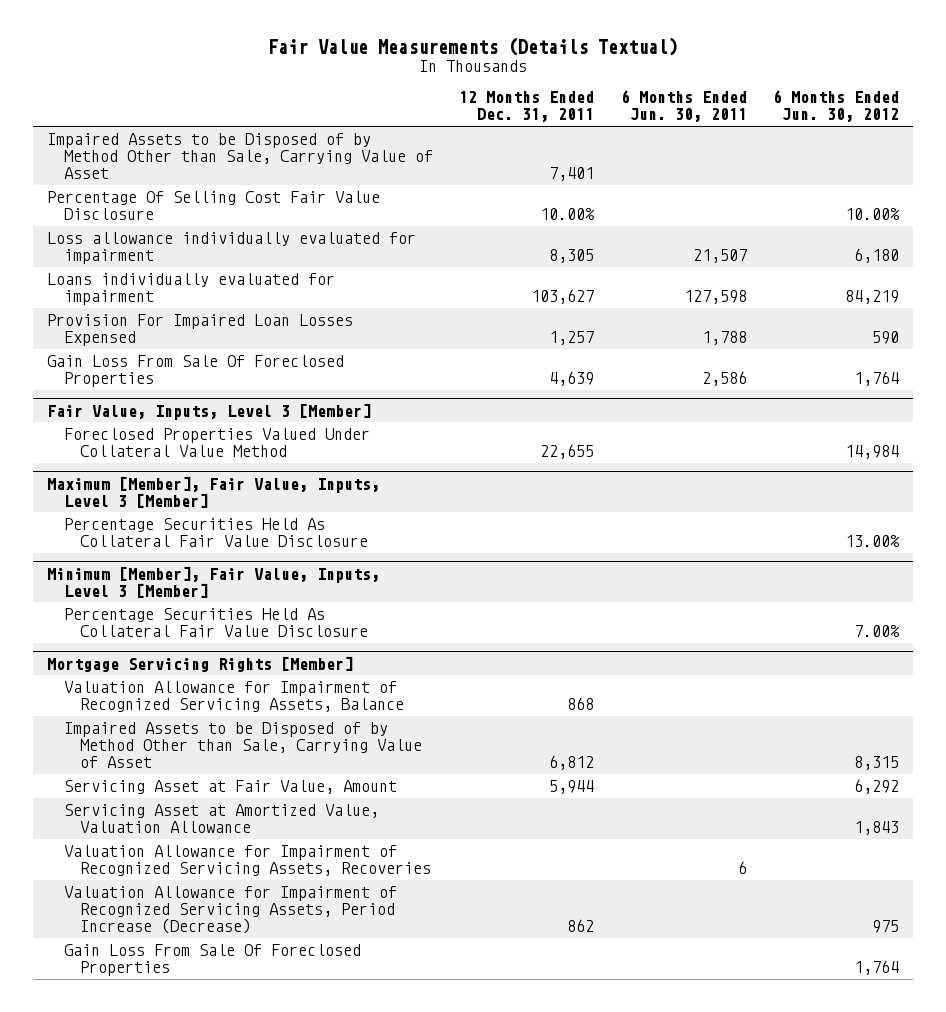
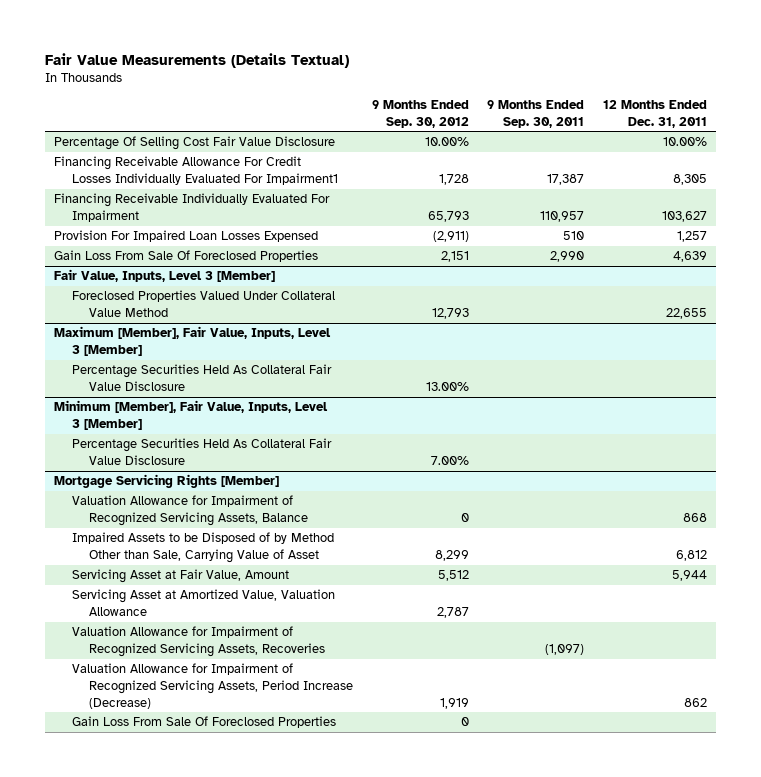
[620,90,747,123] 6 Months Ended Jun. 30, 2011 -> none
[773,90,900,123] 6 Months Ended Jun. 30, 2012 -> none
none -> [371,100,469,128] 9 Months Ended Sep. 30, 2012
none -> [487,100,585,128] 9 Months Ended Sep. 30, 2011
[46,132,433,180] Impaired Assets to be Disposed of by Method Other than Sale, Carrying Value of Asset -> none
[46,231,416,265] Loss allowance individually evaluated for impairment -> [54,156,338,185] Financing Receivable Allowance For Credit Losses Individually Evaluated For Impairment1
[46,272,335,306] Loans individually evaluated for impairment -> [54,193,331,222] Financing Receivable Individually Evaluated For Impairment

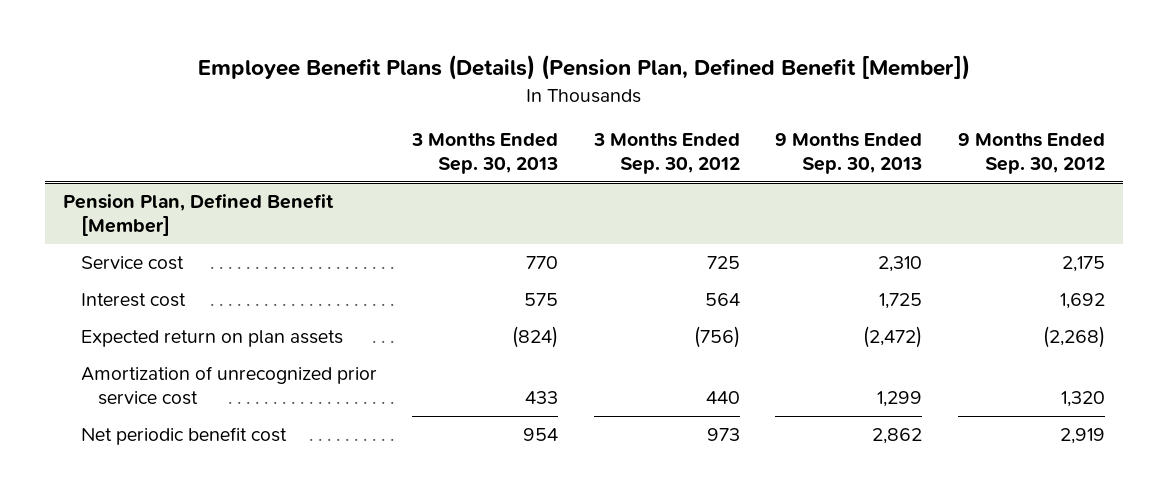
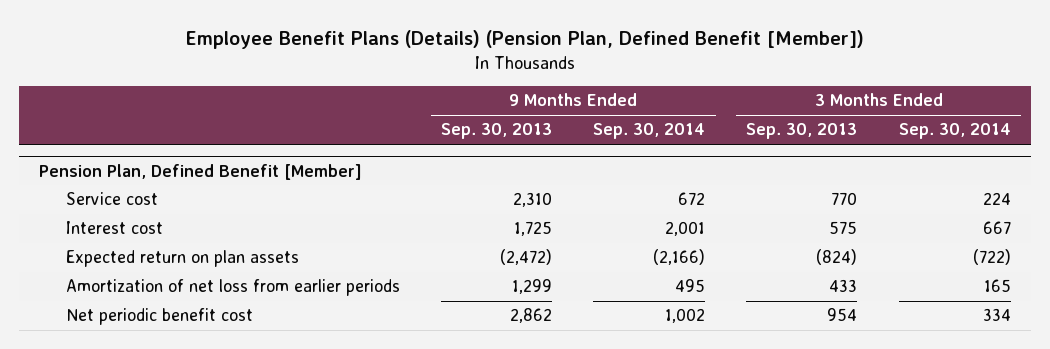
[592,133,740,175] 3 Months Ended Sep. 30, 2012 -> none
[957,133,1105,175] 9 Months Ended Sep. 30, 2012 -> none
none -> [593,123,706,140] Sep. 30, 2014
none -> [898,123,1011,140] Sep. 30, 2014
[80,365,377,405] Amortization of unrecognized prior service cost -> [66,279,401,297] Amortization of net loss from earlier periods

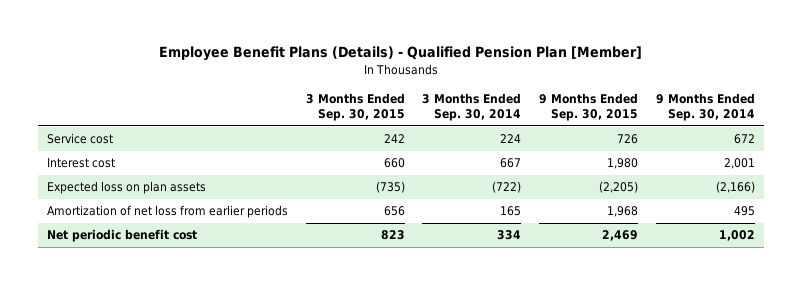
[185,30,864,50] Employee Benefit Plans (Details) (Pension Plan, Defined Benefit [Member]) -> [158,46,642,62] Employee Benefit Plans (Details) - Qualified Pension Plan [Member]
[441,123,553,140] Sep. 30, 2013 -> none
[746,123,858,140] Sep. 30, 2013 -> none
none -> [305,92,405,122] 3 Months Ended Sep. 30, 2015
none -> [539,92,639,122] 9 Months Ended Sep. 30, 2015
[39,163,363,180] Pension Plan, Defined Benefit [Member] -> none
[66,250,300,268] Expected return on plan assets -> [47,181,207,195] Expected loss on plan assets

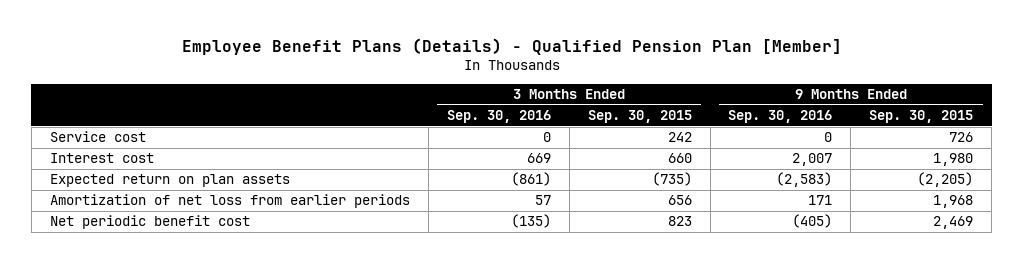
[422,92,522,122] 3 Months Ended Sep. 30, 2014 -> none
[655,92,755,122] 9 Months Ended Sep. 30, 2014 -> none
none -> [446,110,551,124] Sep. 30, 2016
none -> [728,110,833,124] Sep. 30, 2016
[47,181,207,195] Expected loss on plan assets -> [49,174,290,188] Expected return on plan assets

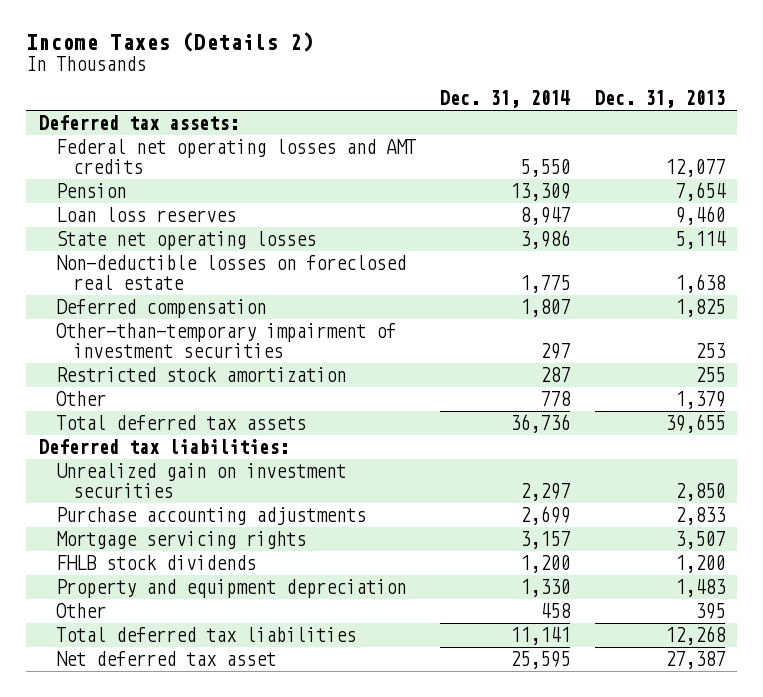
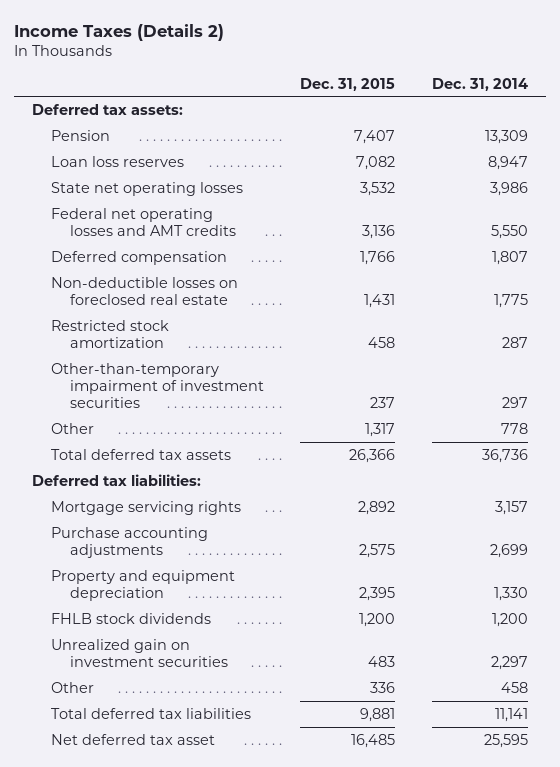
[594,90,725,109] Dec. 31, 2013 -> none
none -> [300,77,396,91] Dec. 31, 2015
[55,139,416,174] Federal net operating losses and AMT credits -> [51,207,237,237] Federal net operating losses and AMT credits
[55,255,406,290] Non-deductible losses on foreclosed real estate -> [51,276,239,306] Non-deductible losses on foreclosed real estate
[55,323,396,358] Other-than-temporary impairment of investment securities -> [51,362,265,409] Other-than-temporary impairment of investment securities
[55,507,366,526] Purchase accounting adjustments -> [51,526,209,559] Purchase accounting adjustments
[55,555,256,571] FHLB stock dividends -> [51,612,212,624] FHLB stock dividends
[55,463,346,498] Unrealized gain on investment securities -> [51,638,229,668] Unrealized gain on investment securities

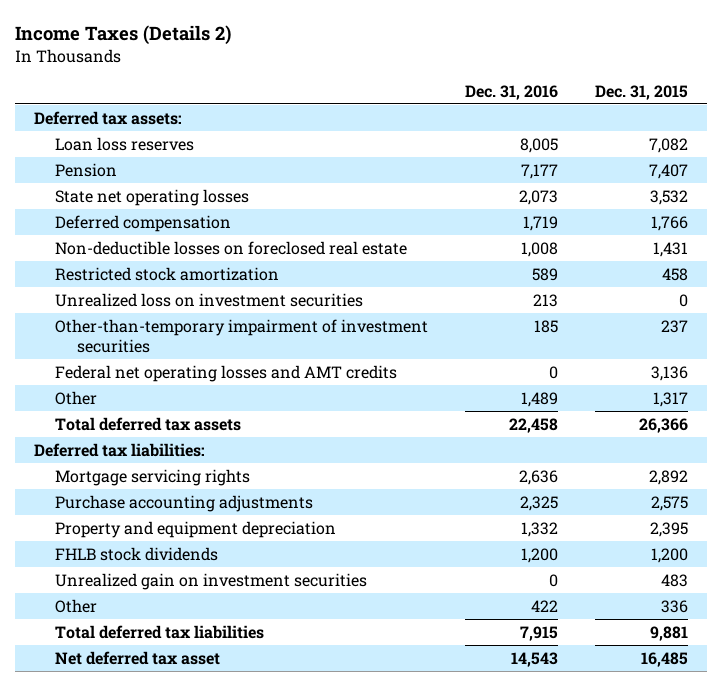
[431,77,528,91] Dec. 31, 2014 -> none
none -> [465,84,559,100] Dec. 31, 2016
[51,129,111,141] Pension -> [55,162,118,177] Pension
none -> [55,292,364,307] Unrealized loss on investment securities
[51,207,237,237] Federal net operating losses and AMT credits -> [55,364,398,382] Federal net operating losses and AMT credits

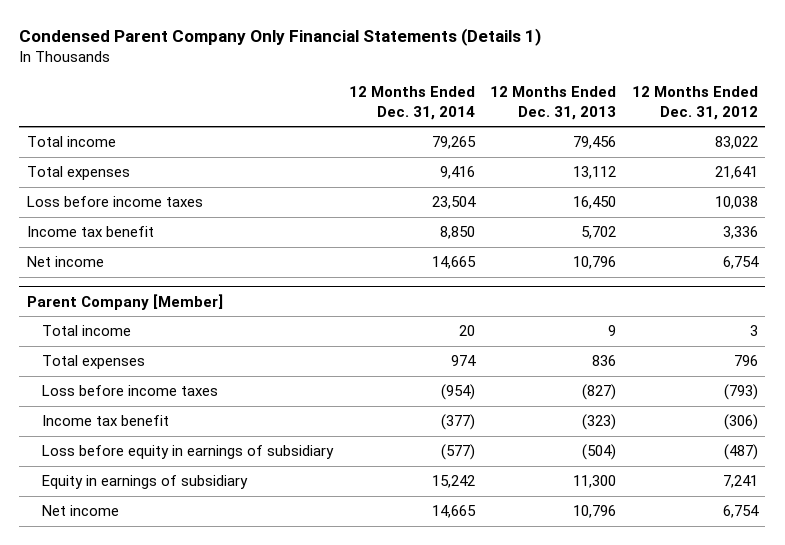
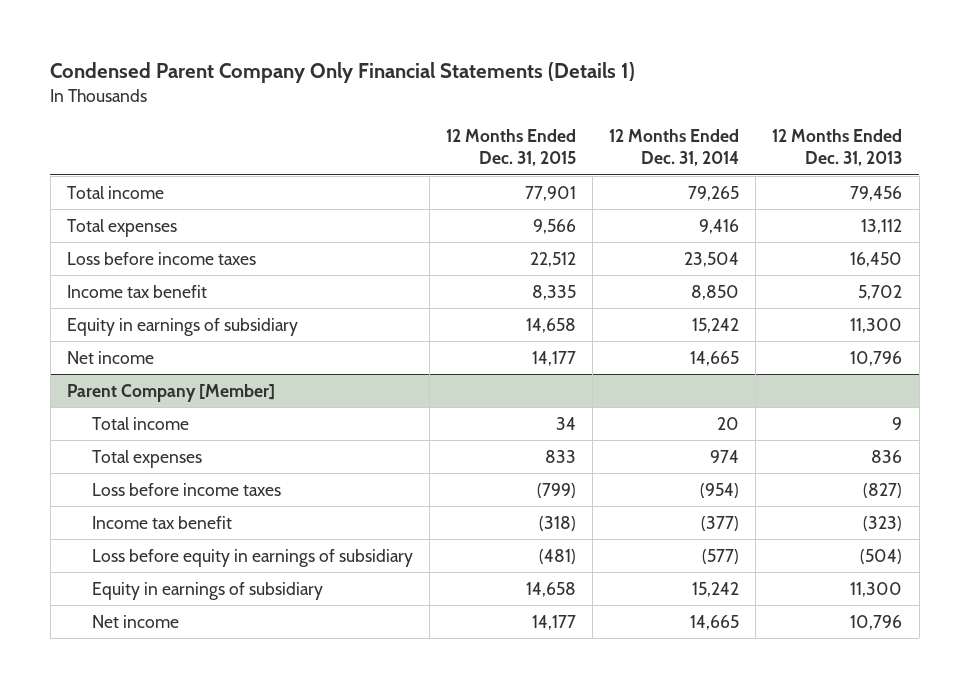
[631,86,758,120] 12 Months Ended Dec. 31, 2012 -> none
none -> [445,129,576,167] 12 Months Ended Dec. 31, 2015
none -> [66,317,298,336] Equity in earnings of subsidiary

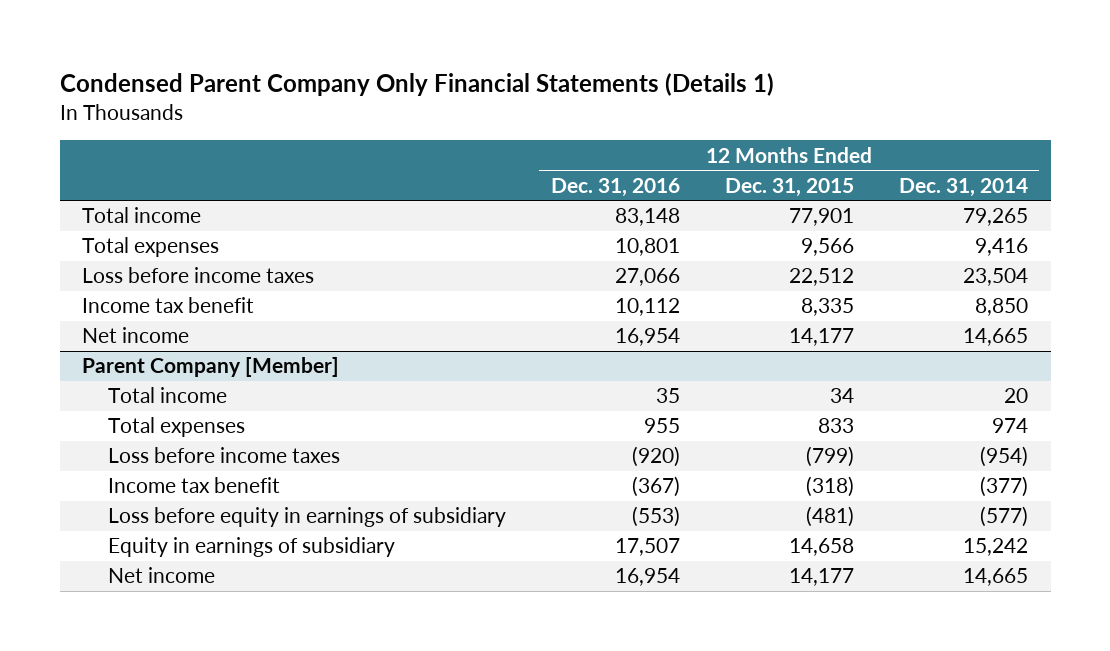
[772,129,903,167] 12 Months Ended Dec. 31, 2013 -> none
none -> [550,177,680,197] Dec. 31, 2016
[66,317,298,336] Equity in earnings of subsidiary -> none

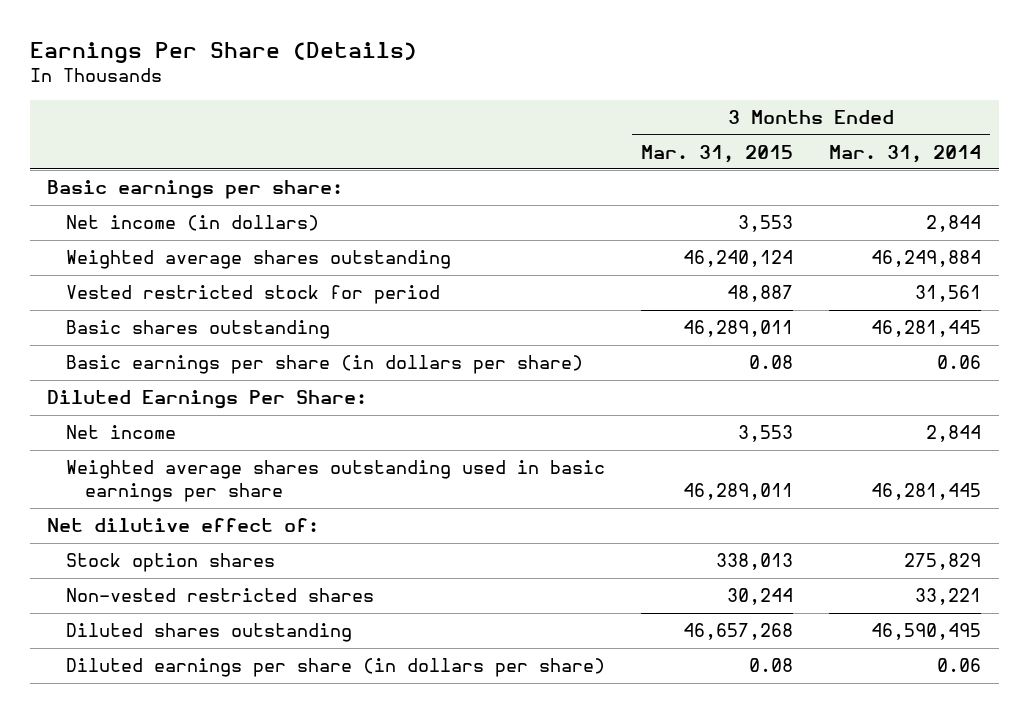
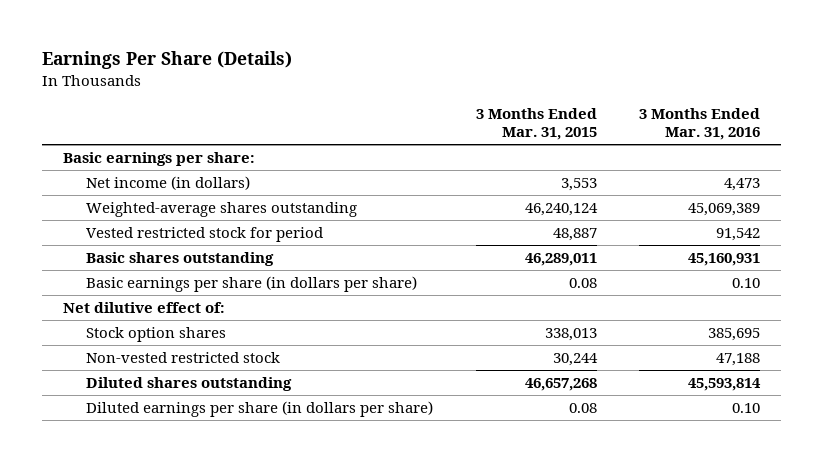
[829,144,982,163] Mar. 31, 2014 -> none
none -> [638,107,760,140] 3 Months Ended Mar. 31, 2016
[66,250,452,270] Weighted average shares outstanding -> [86,202,358,218] Weighted-average shares outstanding
[47,390,368,410] Diluted Earnings Per Share: -> none
[66,425,177,440] Net income -> none
[66,460,606,503] Weighted average shares outstanding used in basic earnings per share -> none
[66,588,375,603] Non-vested restricted shares -> [86,352,281,364] Non-vested restricted stock

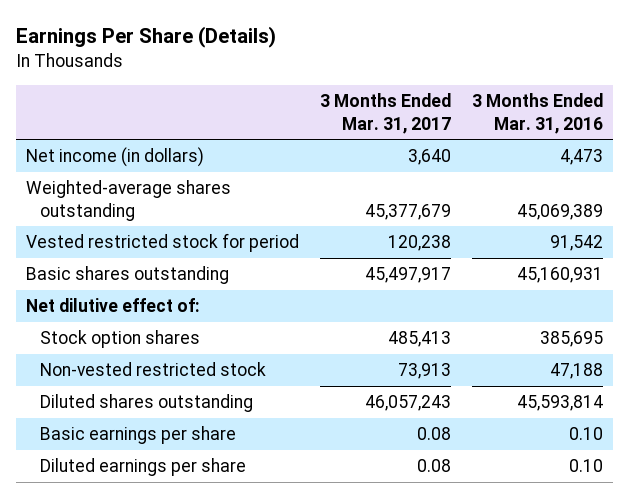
[475,107,597,140] 3 Months Ended Mar. 31, 2015 -> none
none -> [320,93,452,134] 3 Months Ended Mar. 31, 2017
[62,152,255,167] Basic earnings per share: -> none
[86,276,418,293] Basic earnings per share (in dollars per share) -> none
none -> [39,426,236,445] Basic earnings per share
[86,401,434,418] Diluted earnings per share (in dollars per share) -> [39,458,246,477] Diluted earnings per share

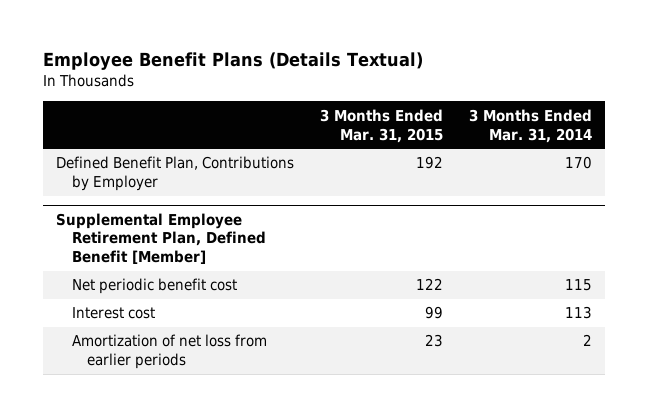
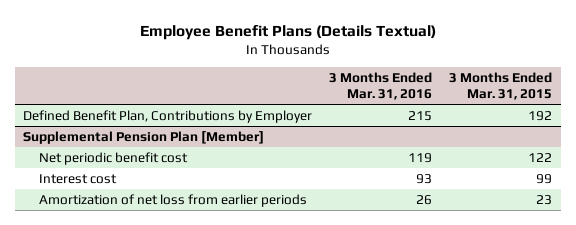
[469,108,593,143] 3 Months Ended Mar. 31, 2014 -> none
none -> [329,72,433,101] 3 Months Ended Mar. 31, 2016
[55,212,266,265] Supplemental Employee Retirement Plan, Defined Benefit [Member] -> [23,130,265,144] Supplemental Pension Plan [Member]

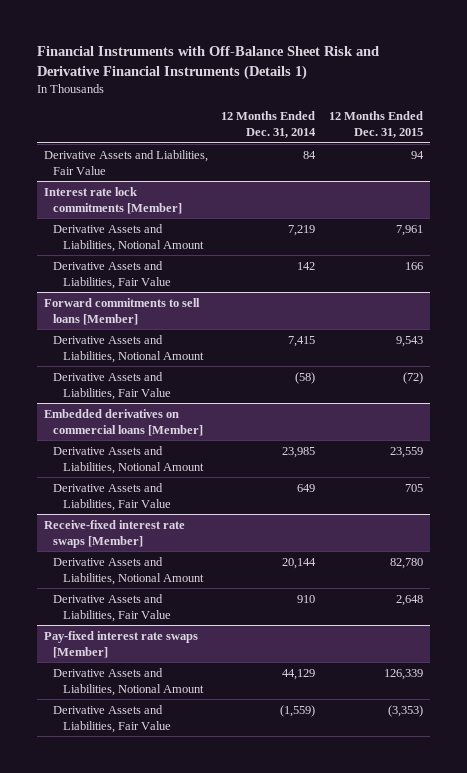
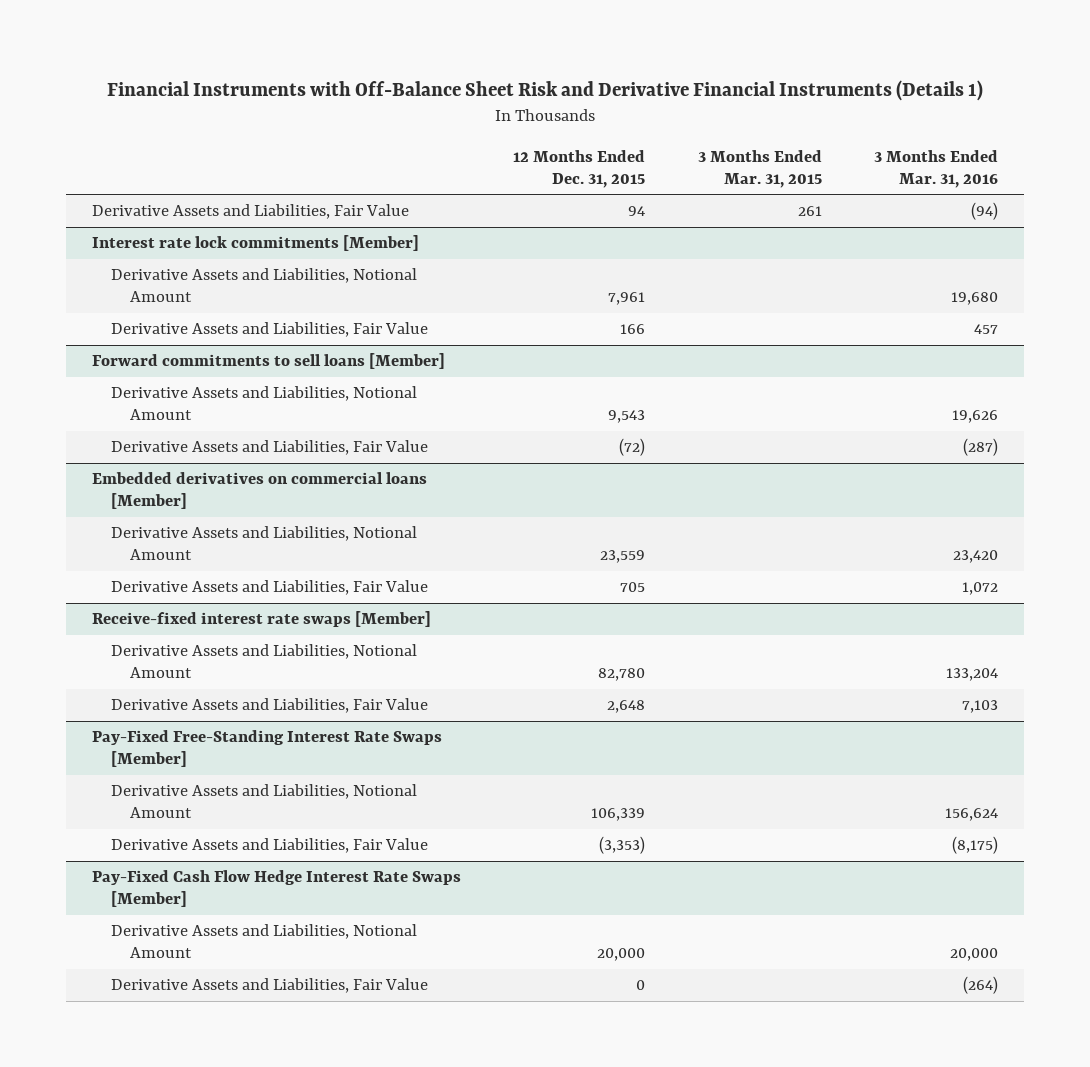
[221,111,317,139] 12 Months Ended Dec. 31, 2014 -> none
none -> [697,149,822,188] 3 Months Ended Mar. 31, 2015
none -> [873,149,998,188] 3 Months Ended Mar. 31, 2016
[43,630,198,658] Pay-fixed interest rate swaps [Member] -> [92,730,443,768] Pay-Fixed Free-Standing Interest Rate Swaps [Member]
[384,668,424,680] 126,339 -> [591,808,646,822] 106,339
none -> [92,870,462,908] Pay-Fixed Cash Flow Hedge Interest Rate Swaps [Member]
none -> [111,924,418,959] Derivative Assets and Liabilities, Notional Amount
none -> [111,978,429,994] Derivative Assets and Liabilities, Fair Value

